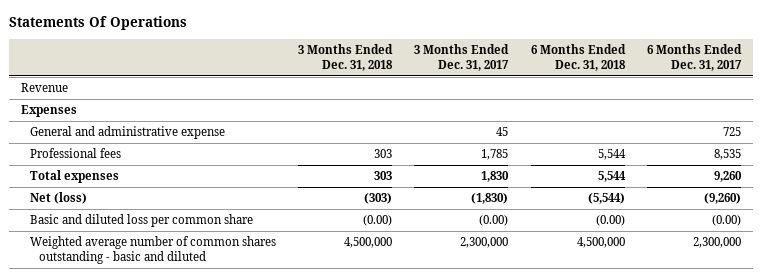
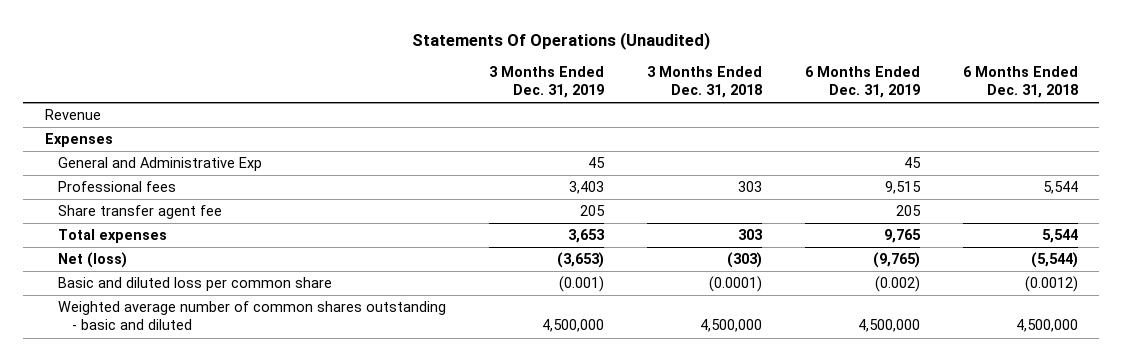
[9,16,188,31] Statements Of Operations -> [412,31,711,50] Statements Of Operations (Unaudited)
[414,44,510,71] 3 Months Ended Dec. 31, 2017 -> none
[647,44,743,71] 6 Months Ended Dec. 31, 2017 -> none
none -> [489,66,605,99] 3 Months Ended Dec. 31, 2019
none -> [804,66,920,99] 6 Months Ended Dec. 31, 2019
[29,126,225,140] General and administrative expense -> [58,157,263,172] General and Administrative Exp
none -> [58,205,223,220] Share transfer agent fee
[363,215,393,227] (0.00) -> [709,276,763,293] (0.0001)
[595,215,625,227] (0.00) -> [1024,276,1078,293] (0.0012)

